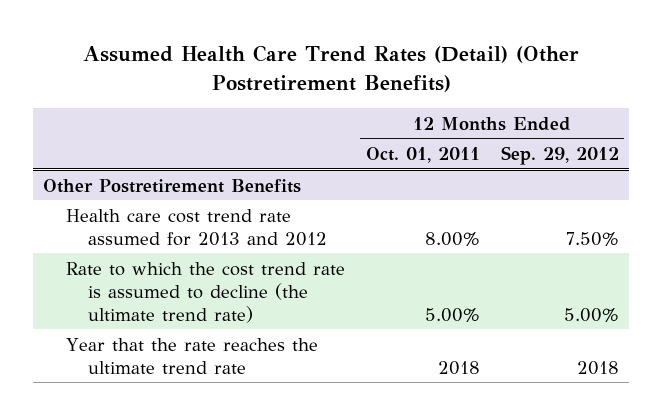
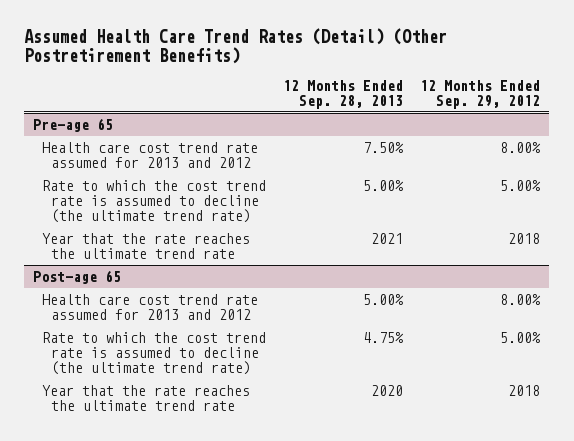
[365,147,480,164] Oct. 01, 2011 -> none
none -> [283,79,404,109] 12 Months Ended Sep. 28, 2013
[43,178,302,193] Other Postretirement Benefits -> none
none -> [33,118,114,133] Pre-age 65
[565,231,619,246] 7.50% -> [500,142,542,154] 8.00%
none -> [33,270,122,285] Post-age 65
none -> [41,294,258,321] Health care cost trend rate assumed for 2013 and 2012
none -> [41,332,266,376] Rate to which the cost trend rate is assumed to decline (the ultimate trend rate)
none -> [41,385,250,412] Year that the rate reaches the ultimate trend rate

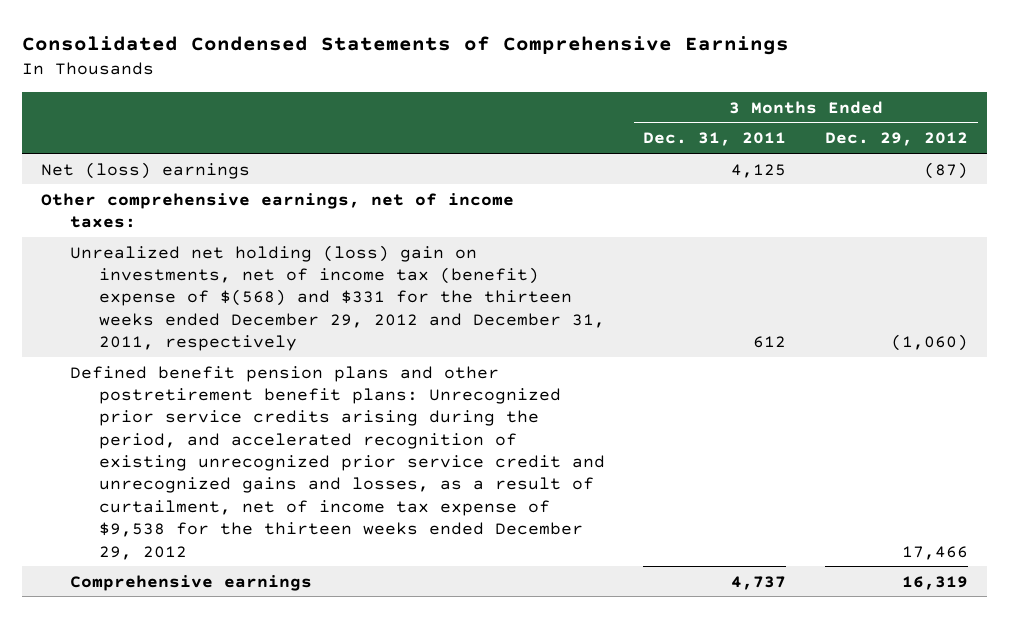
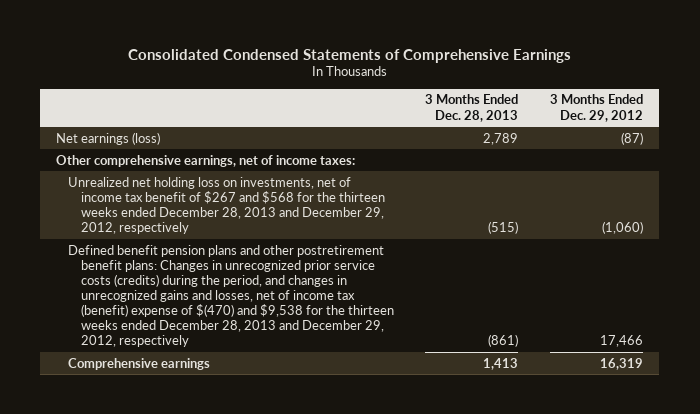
[643,132,787,147] Dec. 31, 2011 -> none
none -> [425,94,519,122] 3 Months Ended Dec. 28, 2013
[41,161,251,179] Net (loss) earnings -> [56,131,161,145] Net earnings (loss)
[69,244,605,352] Unrealized net holding (loss) gain on investments, net of income tax (benefit) expense of $(568) and $331 for the thirteen weeks ended December 29, 2012 and December 31, 2011, respectively -> [68,176,385,235] Unrealized net holding loss on investments, net of income tax benefit of $267 and $568 for the thirteen weeks ended December 28, 2013 and December 29, 2012, respectively
[69,365,605,560] Defined benefit pension plans and other postretirement benefit plans: Unrecognized prior service credits arising during the period, and accelerated recognition of existing unrecognized prior service credit and unrecognized gains and losses, as a result of curtailment, net of income tax expense of $9,538 for the thirteen weeks ended December 29, 2012 -> [68,244,394,348] Defined benefit pension plans and other postretirement benefit plans: Changes in unrecognized prior service costs (credits) during the period, and changes in unrecognized gains and losses, net of income tax (benefit) expense of $(470) and $9,538 for the thirteen weeks ended December 28, 2013 and December 29, 2012, respectively

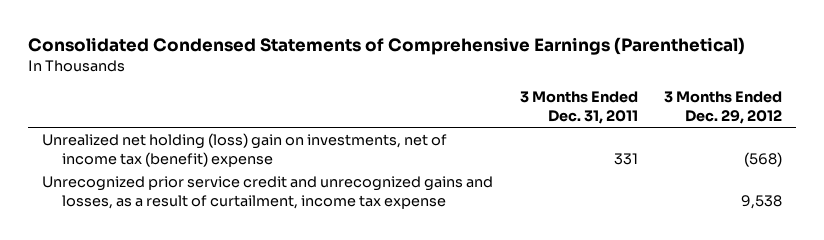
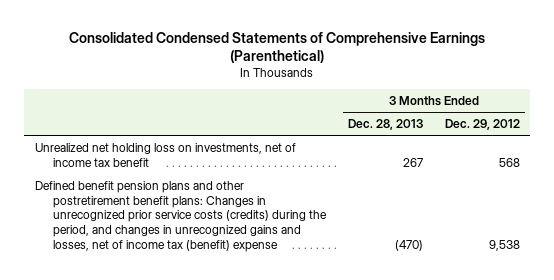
[519,91,638,124] 3 Months Ended Dec. 31, 2011 -> none
none -> [348,119,424,131] Dec. 28, 2013
[41,132,447,167] Unrealized net holding (loss) gain on investments, net of income tax (benefit) expense -> [34,142,296,167] Unrealized net holding loss on investments, net of income tax benefit
[744,151,783,167] (568) -> [498,157,520,167] 568
[41,175,493,209] Unrecognized prior service credit and unrecognized gains and losses, as a result of curtailment, income tax expense -> [34,180,328,253] Defined benefit pension plans and other postretirement benefit plans: Changes in unrecognized prior service costs (credits) during the period, and changes in unrecognized gains and losses, net of income tax (benefit) expense

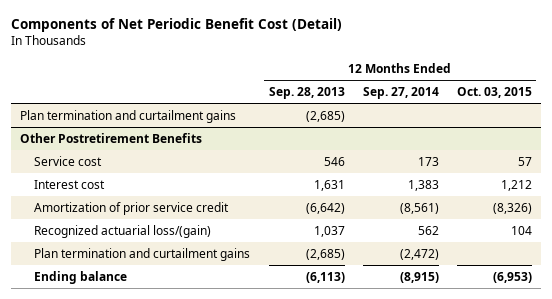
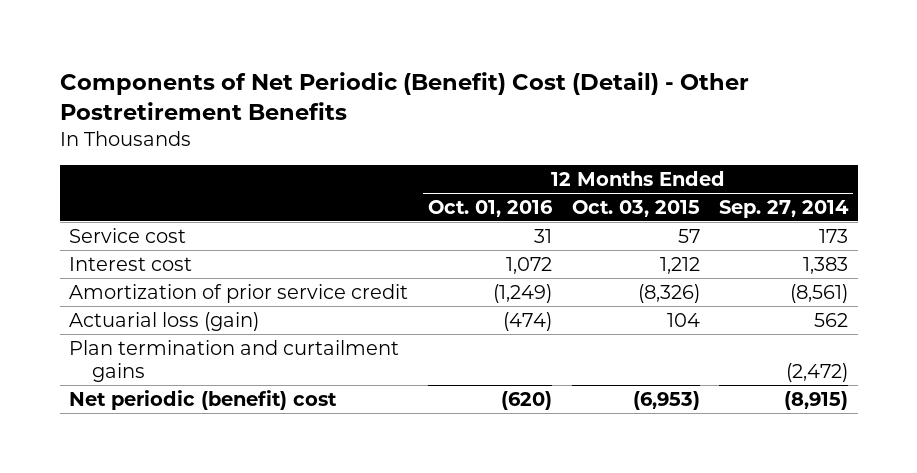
[11,18,343,33] Components of Net Periodic Benefit Cost (Detail) -> [59,71,749,120] Components of Net Periodic (Benefit) Cost (Detail) - Other Postretirement Benefits
[268,86,345,99] Sep. 28, 2013 -> none
none -> [427,199,553,217] Oct. 01, 2016
[20,109,237,123] Plan termination and curtailment gains -> none
[20,132,203,143] Other Postretirement Benefits -> none
[34,224,212,238] Recognized actuarial loss/(gain) -> [69,311,260,331] Actuarial loss (gain)
[34,270,128,284] Ending balance -> [69,389,338,410] Net periodic (benefit) cost

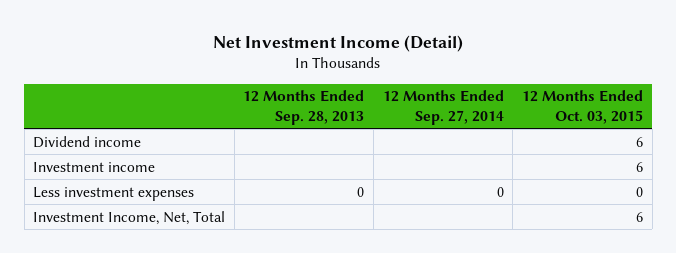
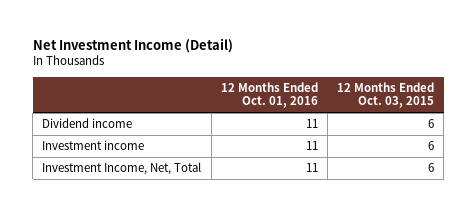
[243,90,365,125] 12 Months Ended Sep. 28, 2013 -> none
[382,90,504,125] 12 Months Ended Sep. 27, 2014 -> none
none -> [220,81,318,109] 12 Months Ended Oct. 01, 2016
[33,186,195,201] Less investment expenses -> none

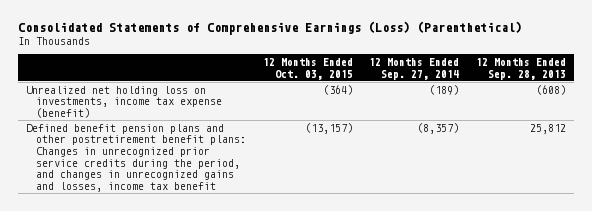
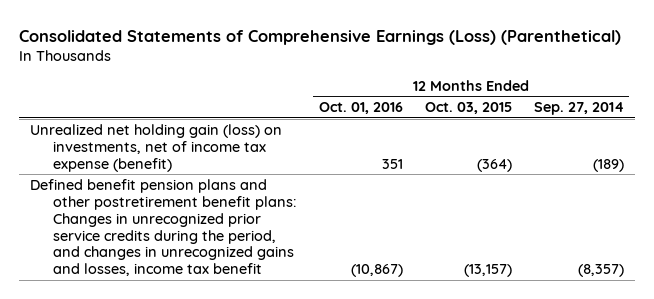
[475,58,566,80] 12 Months Ended Sep. 28, 2013 -> none
none -> [318,102,403,115] Oct. 01, 2016
[26,85,223,119] Unrealized net holding loss on investments, income tax expense (benefit) -> [30,123,283,172] Unrealized net holding gain (loss) on investments, net of income tax expense (benefit)

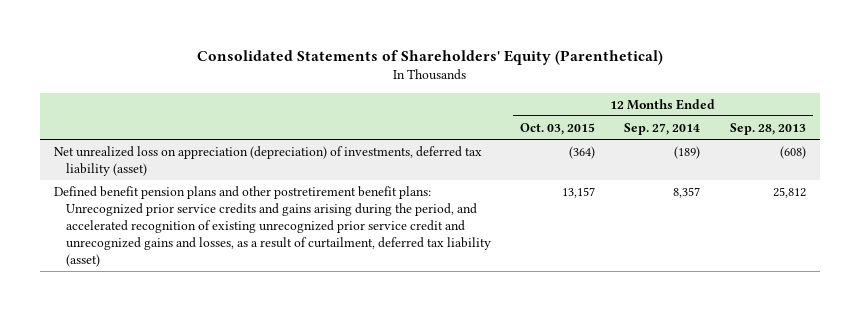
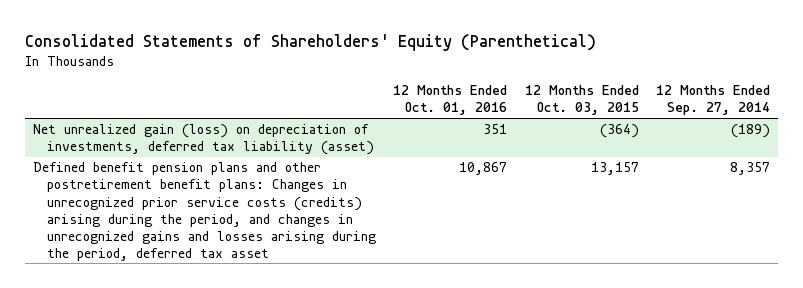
[729,122,806,135] Sep. 28, 2013 -> none
none -> [393,85,508,116] 12 Months Ended Oct. 01, 2016
[54,145,483,176] Net unrealized loss on appreciation (depreciation) of investments, deferred tax liability (asset) -> [33,124,375,156] Net unrealized gain (loss) on depreciation of investments, deferred tax liability (asset)
[54,185,491,267] Defined benefit pension plans and other postretirement benefit plans: Unrecognized prior service credits and gains arising during the period, and accelerated recognition of existing unrecognized prior service credit and unrecognized gains and losses, as a result of curtailment, deferred tax liability (asset) -> [33,162,377,261] Defined benefit pension plans and other postretirement benefit plans: Changes in unrecognized prior service costs (credits) arising during the period, and changes in unrecognized gains and losses arising during the period, deferred tax asset

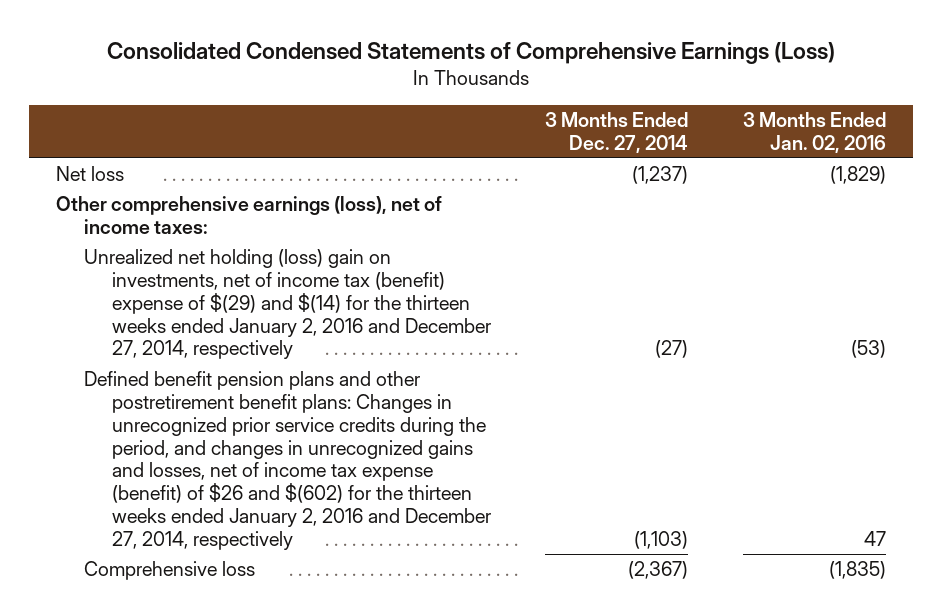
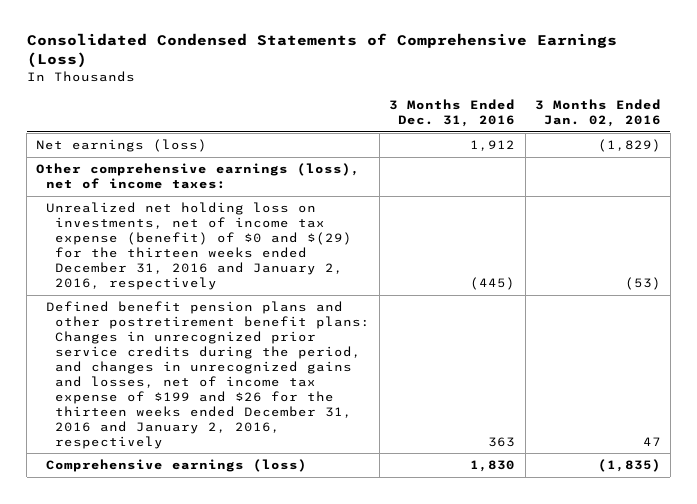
[545,111,689,153] 3 Months Ended Dec. 27, 2014 -> none
none -> [389,99,516,128] 3 Months Ended Dec. 31, 2016
[55,166,124,182] Net loss -> [36,139,208,153] Net earnings (loss)
[84,249,492,360] Unrealized net holding (loss) gain on investments, net of income tax (benefit) expense of $(29) and $(14) for the thirteen weeks ended January 2, 2016 and December 27, 2014, respectively -> [45,202,352,290] Unrealized net holding loss on investments, net of income tax expense (benefit) of $0 and $(29) for the thirteen weeks ended December 31, 2016 and January 2, 2016, respectively
[84,371,492,550] Defined benefit pension plans and other postretirement benefit plans: Changes in unrecognized prior service credits during the period, and changes in unrecognized gains and losses, net of income tax expense (benefit) of $26 and $(602) for the thirteen weeks ended January 2, 2016 and December 27, 2014, respectively -> [45,301,370,449] Defined benefit pension plans and other postretirement benefit plans: Changes in unrecognized prior service credits during the period, and changes in unrecognized gains and losses, net of income tax expense of $199 and $26 for the thirteen weeks ended December 31, 2016 and January 2, 2016, respectively
[84,561,256,581] Comprehensive loss -> [45,459,307,473] Comprehensive earnings (loss)

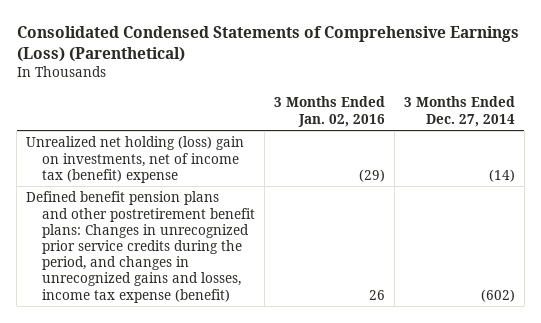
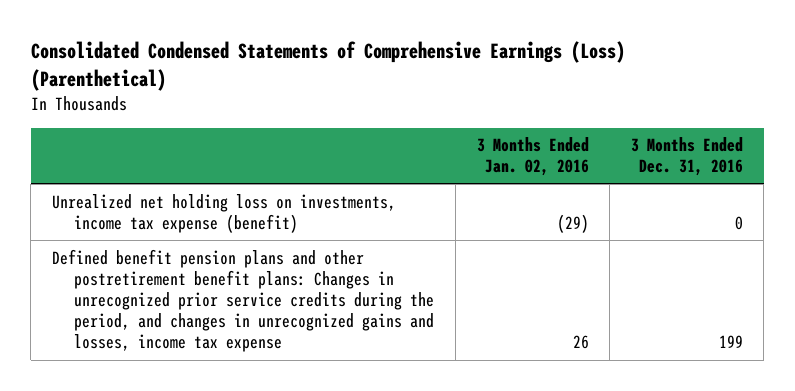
[403,96,515,127] 3 Months Ended Dec. 27, 2014 -> none
none -> [630,137,743,177] 3 Months Ended Dec. 31, 2016
[26,136,245,183] Unrealized net holding (loss) gain on investments, net of income tax (benefit) expense -> [51,193,396,233] Unrealized net holding loss on investments, income tax expense (benefit)
[26,191,255,303] Defined benefit pension plans and other postretirement benefit plans: Changes in unrecognized prior service credits during the period, and changes in unrecognized gains and losses, income tax expense (benefit) -> [51,248,435,353] Defined benefit pension plans and other postretirement benefit plans: Changes in unrecognized prior service credits during the period, and changes in unrecognized gains and losses, income tax expense

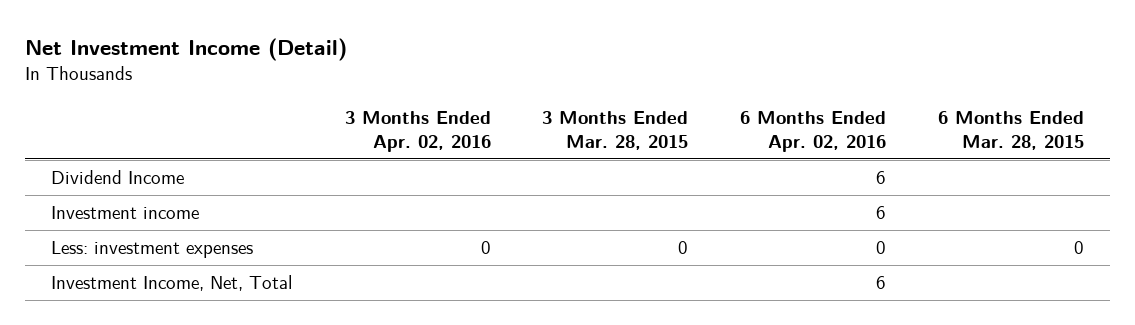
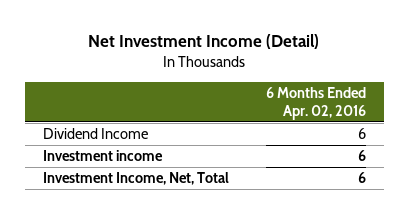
[344,110,491,152] 3 Months Ended Apr. 02, 2016 -> none
[542,110,689,150] 3 Months Ended Mar. 28, 2015 -> none
[937,110,1084,150] 6 Months Ended Mar. 28, 2015 -> none
[50,241,253,259] Less: investment expenses -> none

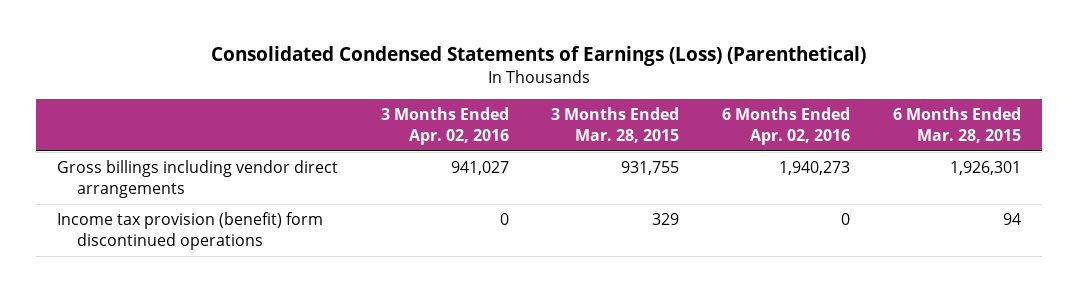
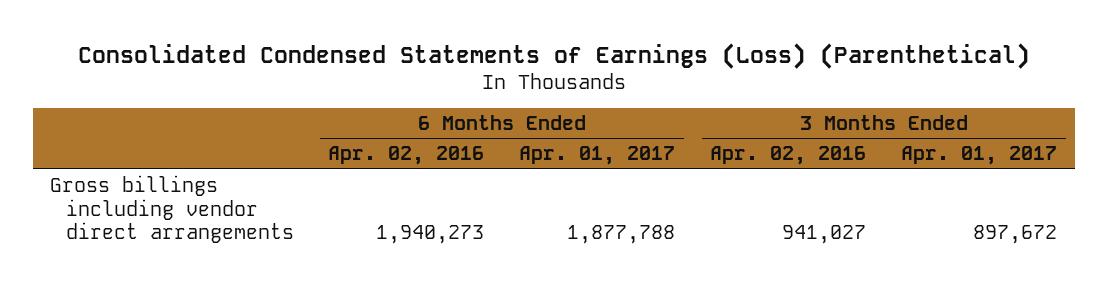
[551,106,680,143] 3 Months Ended Mar. 28, 2015 -> none
[893,106,1022,143] 6 Months Ended Mar. 28, 2015 -> none
none -> [519,146,676,166] Apr. 01, 2017
none -> [901,146,1058,166] Apr. 01, 2017
[56,212,323,251] Income tax provision (benefit) form discontinued operations -> none

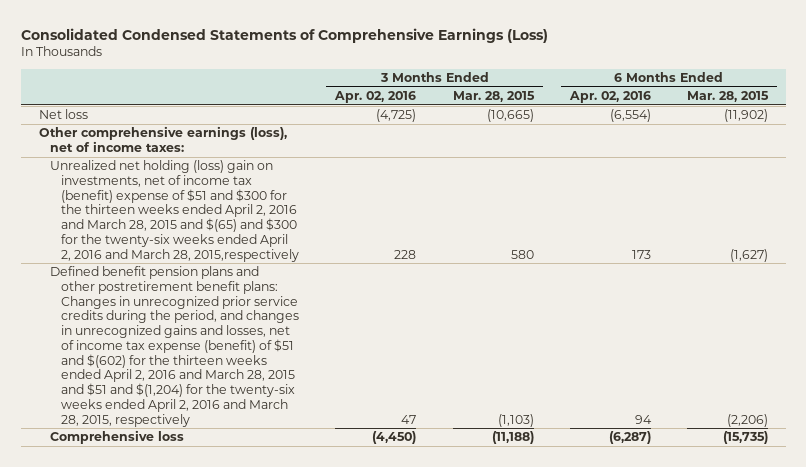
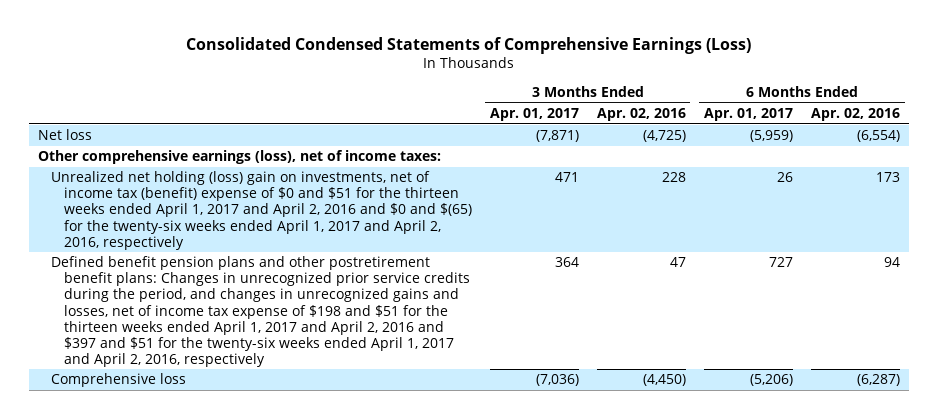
[452,90,535,102] Mar. 28, 2015 -> none
[686,90,769,102] Mar. 28, 2015 -> none
none -> [489,108,579,122] Apr. 01, 2017
none -> [703,108,793,122] Apr. 01, 2017
[49,160,300,262] Unrealized net holding (loss) gain on investments, net of income tax (benefit) expense of $51 and $300 for the thirteen weeks ended April 2, 2016 and March 28, 2015 and $(65) and $300 for the twenty-six weeks ended April 2, 2016 and March 28, 2015,respectively -> [50,171,472,250] Unrealized net holding (loss) gain on investments, net of income tax (benefit) expense of $0 and $51 for the thirteen weeks ended April 1, 2017 and April 2, 2016 and $0 and $(65) for the twenty-six weeks ended April 1, 2017 and April 2, 2016, respectively
[49,266,300,427] Defined benefit pension plans and other postretirement benefit plans: Changes in unrecognized prior service credits during the period, and changes in unrecognized gains and losses, net of income tax expense (benefit) of $51 and $(602) for the thirteen weeks ended April 2, 2016 and March 28, 2015 and $51 and $(1,204) for the twenty-six weeks ended April 2, 2016 and March 28, 2015, respectively -> [50,256,470,367] Defined benefit pension plans and other postretirement benefit plans: Changes in unrecognized prior service credits during the period, and changes in unrecognized gains and losses, net of income tax expense of $198 and $51 for the thirteen weeks ended April 1, 2017 and April 2, 2016 and $397 and $51 for the twenty-six weeks ended April 1, 2017 and April 2, 2016, respectively

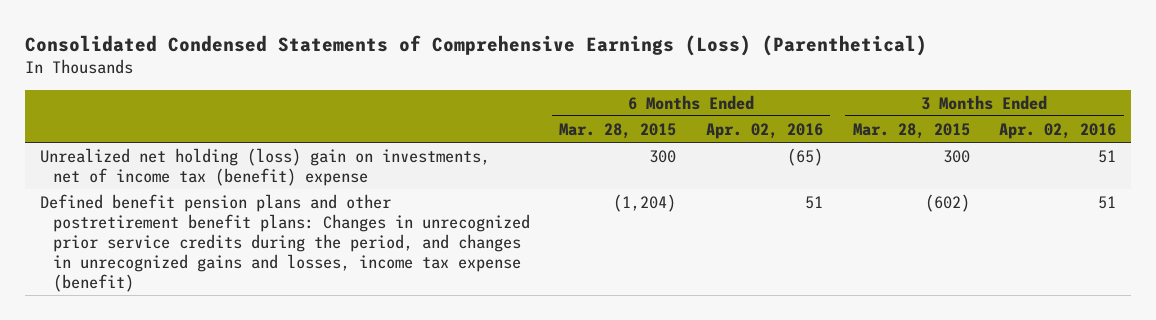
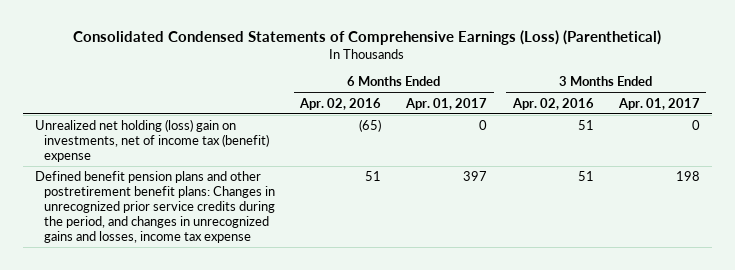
[559,122,677,139] Mar. 28, 2015 -> none
[852,122,970,139] Mar. 28, 2015 -> none
none -> [405,97,488,110] Apr. 01, 2017
none -> [617,97,700,110] Apr. 01, 2017
[40,193,530,292] Defined benefit pension plans and other postretirement benefit plans: Changes in unrecognized prior service credits during the period, and changes in unrecognized gains and losses, income tax expense (benefit) -> [35,171,275,244] Defined benefit pension plans and other postretirement benefit plans: Changes in unrecognized prior service credits during the period, and changes in unrecognized gains and losses, income tax expense

